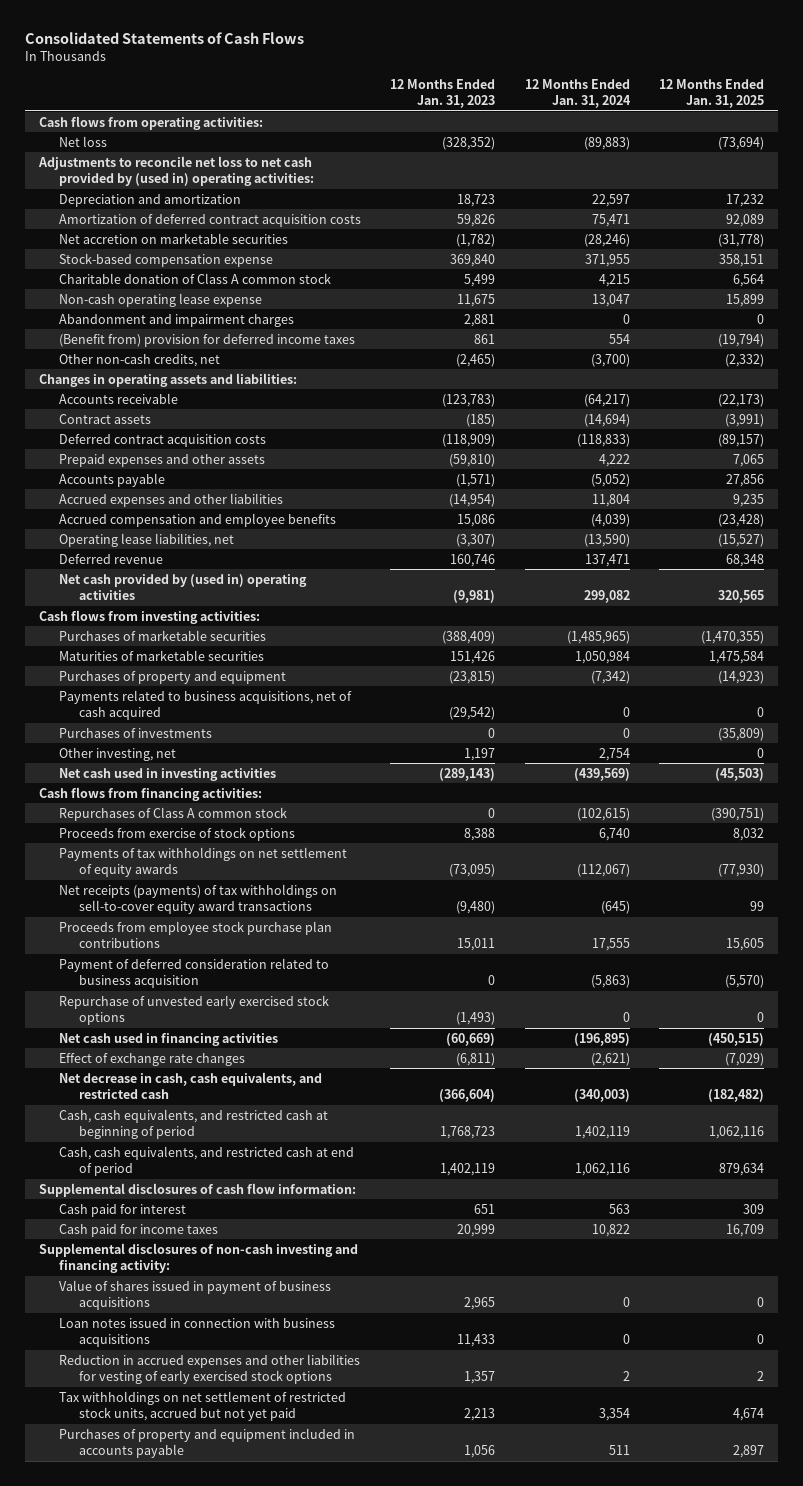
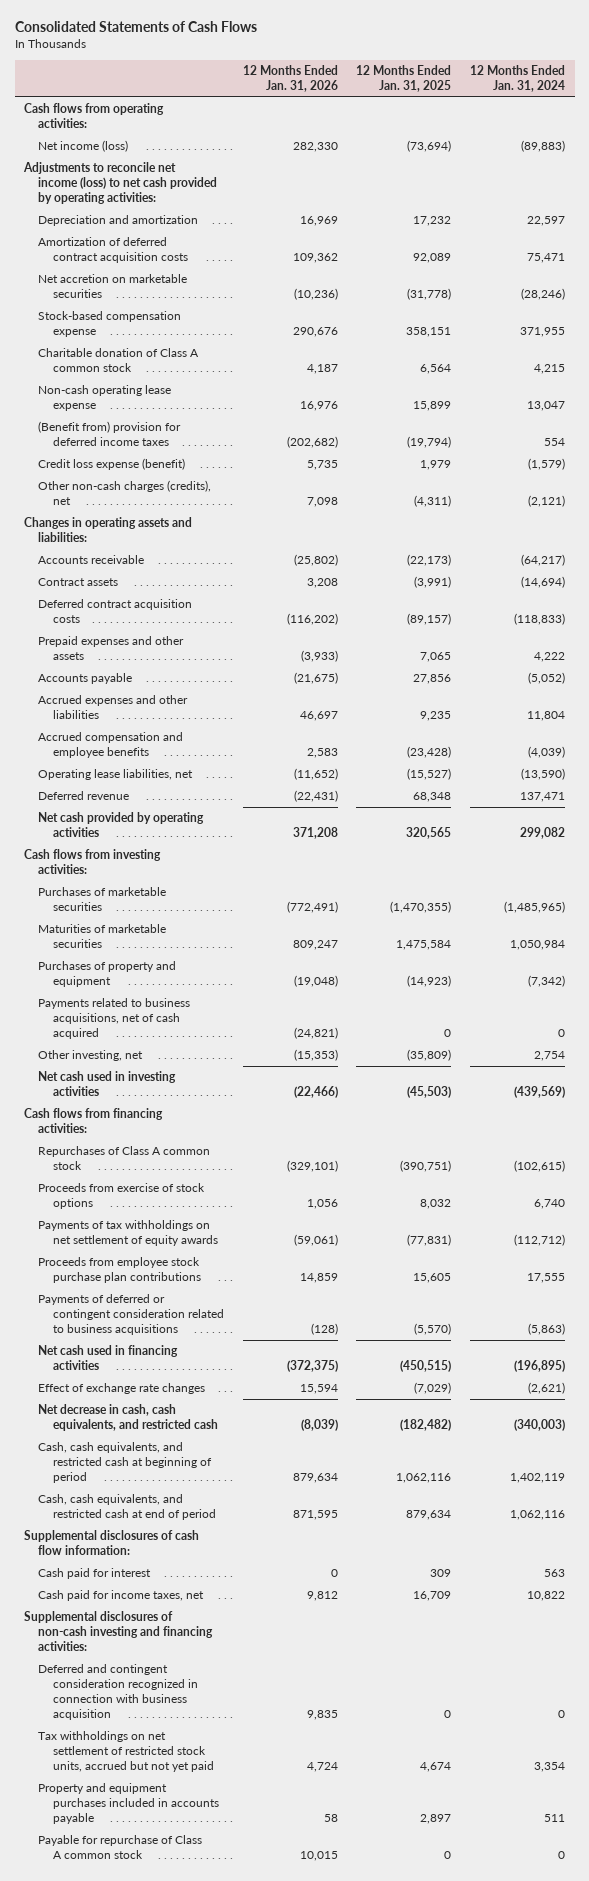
[390,78,496,108] 12 Months Ended Jan. 31, 2023 -> none
none -> [242,64,338,92] 12 Months Ended Jan. 31, 2026
[59,135,108,147] Net loss -> [38,140,129,153] Net income (loss)
[38,155,315,187] Adjustments to reconcile net loss to net cash provided by (used in) operating activities: -> [22,162,218,205] Adjustments to reconcile net income (loss) to net cash provided by operating activities:
[59,313,295,327] Abandonment and impairment charges -> none
none -> [38,458,186,471] Credit loss expense (benefit)
[59,353,221,367] Other non-cash credits, net -> [38,480,212,506] Other non-cash charges (credits), net
[590,353,630,367] (3,700) -> [528,495,566,508] (2,121)
[724,353,764,367] (2,332) -> [414,495,452,508] (4,311)
[59,573,308,601] Net cash provided by (used in) operating activities -> [38,812,205,838] Net cash provided by operating activities
[59,727,213,738] Purchases of investments -> none
[756,747,764,758] 0 -> [407,1049,452,1062] (35,809)
[59,883,338,915] Net receipts (payments) of tax withholdings on sell-to-cover equity award transactions -> none
[576,864,630,878] (112,067) -> [514,1234,566,1247] (112,712)
[717,864,764,878] (77,930) -> [407,1234,452,1247] (77,831)
[59,994,330,1026] Repurchase of unvested early exercised stock options -> none
[59,957,330,989] Payment of deferred consideration related to business acquisition -> [38,1294,224,1336] Payments of deferred or contingent consideration related to business acquisitions
[59,1279,332,1311] Value of shares issued in payment of business acquisitions -> none
[59,1353,361,1385] Reduction in accrued expenses and other liabilities for vesting of early exercised stock options -> none
[59,1223,219,1237] Cash paid for income taxes -> [38,1590,205,1602] Cash paid for income taxes, net
[39,1242,359,1274] Supplemental disclosures of non-cash investing and financing activity: -> [23,1611,214,1652] Supplemental disclosures of non-cash investing and financing activities:
[59,1317,336,1348] Loan notes issued in connection with business acquisitions -> [38,1664,198,1720] Deferred and contingent consideration recognized in connection with business acquisition
[59,1427,356,1459] Purchases of property and equipment included in accounts payable -> [38,1783,219,1825] Property and equipment purchases included in accounts payable
none -> [38,1835,203,1860] Payable for repurchase of Class A common stock

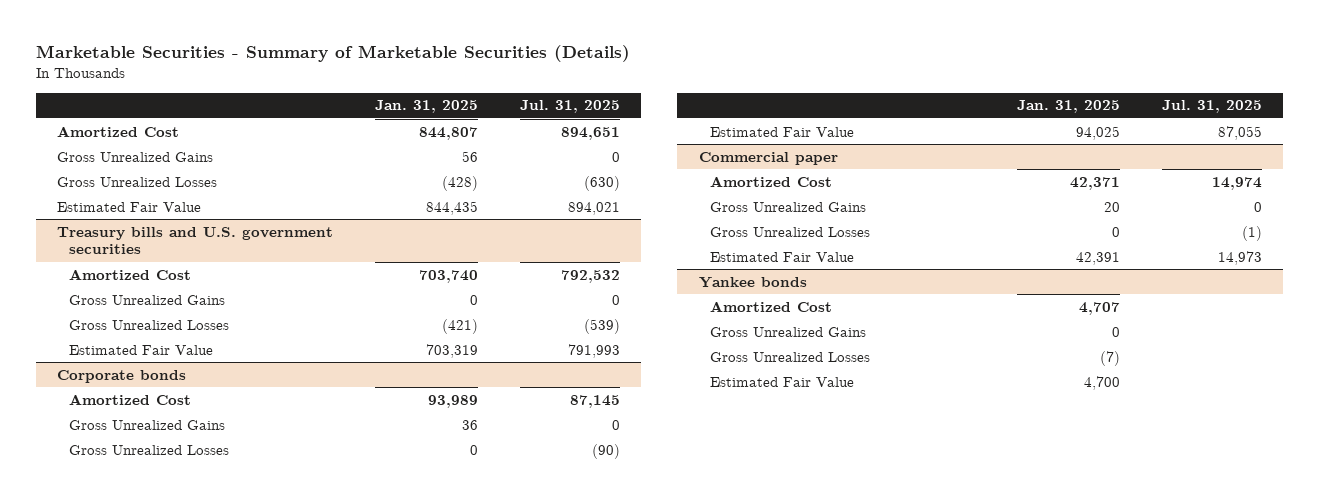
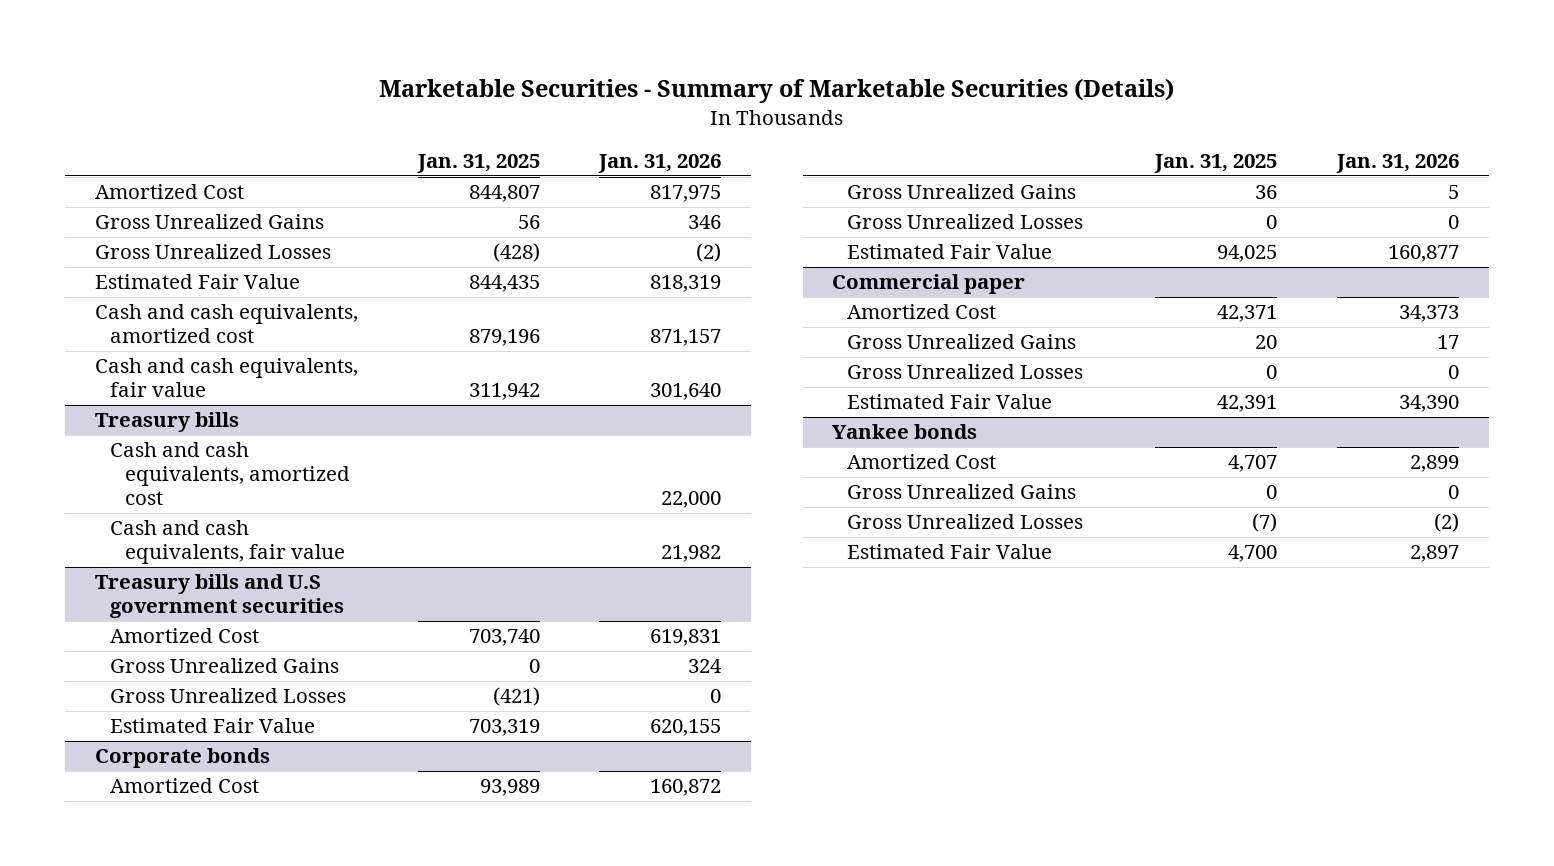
[519,100,620,114] Jul. 31, 2025 -> none
none -> [598,153,722,173] Jan. 31, 2026
none -> [95,304,359,344] Cash and cash equivalents, amortized cost
none -> [95,358,359,398] Cash and cash equivalents, fair value
none -> [95,412,240,433] Treasury bills
none -> [109,442,350,506] Cash and cash equivalents, amortized cost
none -> [109,520,345,565] Cash and cash equivalents, fair value
[56,226,333,255] Treasury bills and U.S. government securities -> [95,574,344,619] Treasury bills and U.S government securities

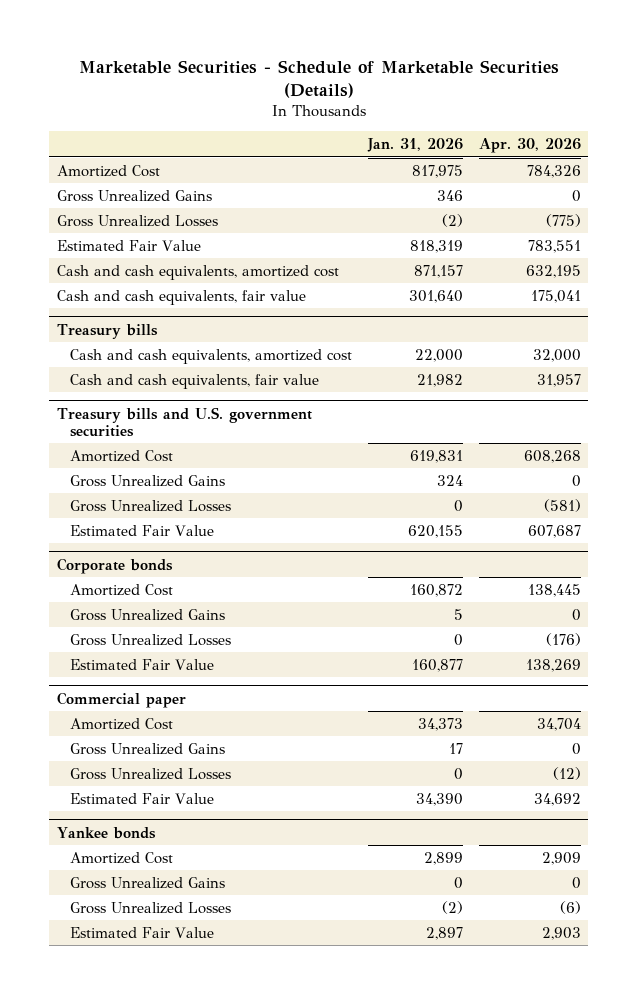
[378,78,1174,104] Marketable Securities - Summary of Marketable Securities (Details) -> [78,59,559,99] Marketable Securities - Schedule of Marketable Securities (Details)
[416,153,540,173] Jan. 31, 2025 -> none
none -> [478,138,581,154] Apr. 30, 2026
[95,574,344,619] Treasury bills and U.S government securities -> [57,406,313,437] Treasury bills and U.S. government securities

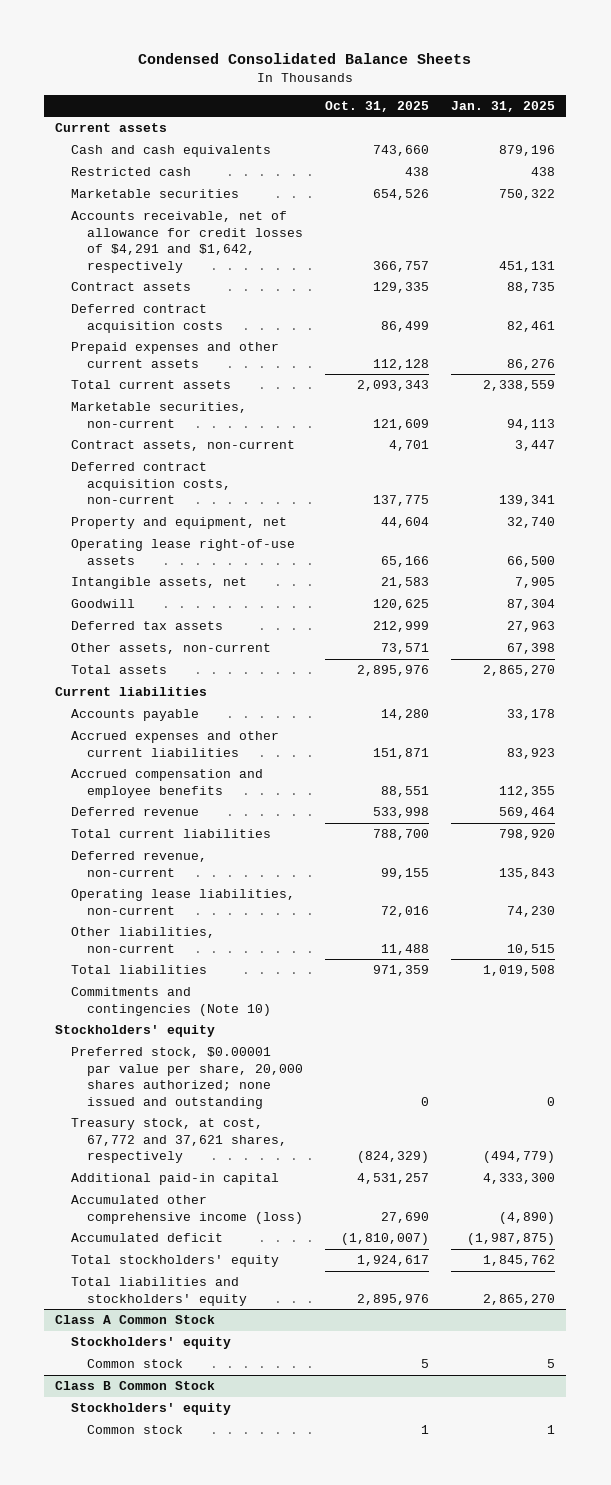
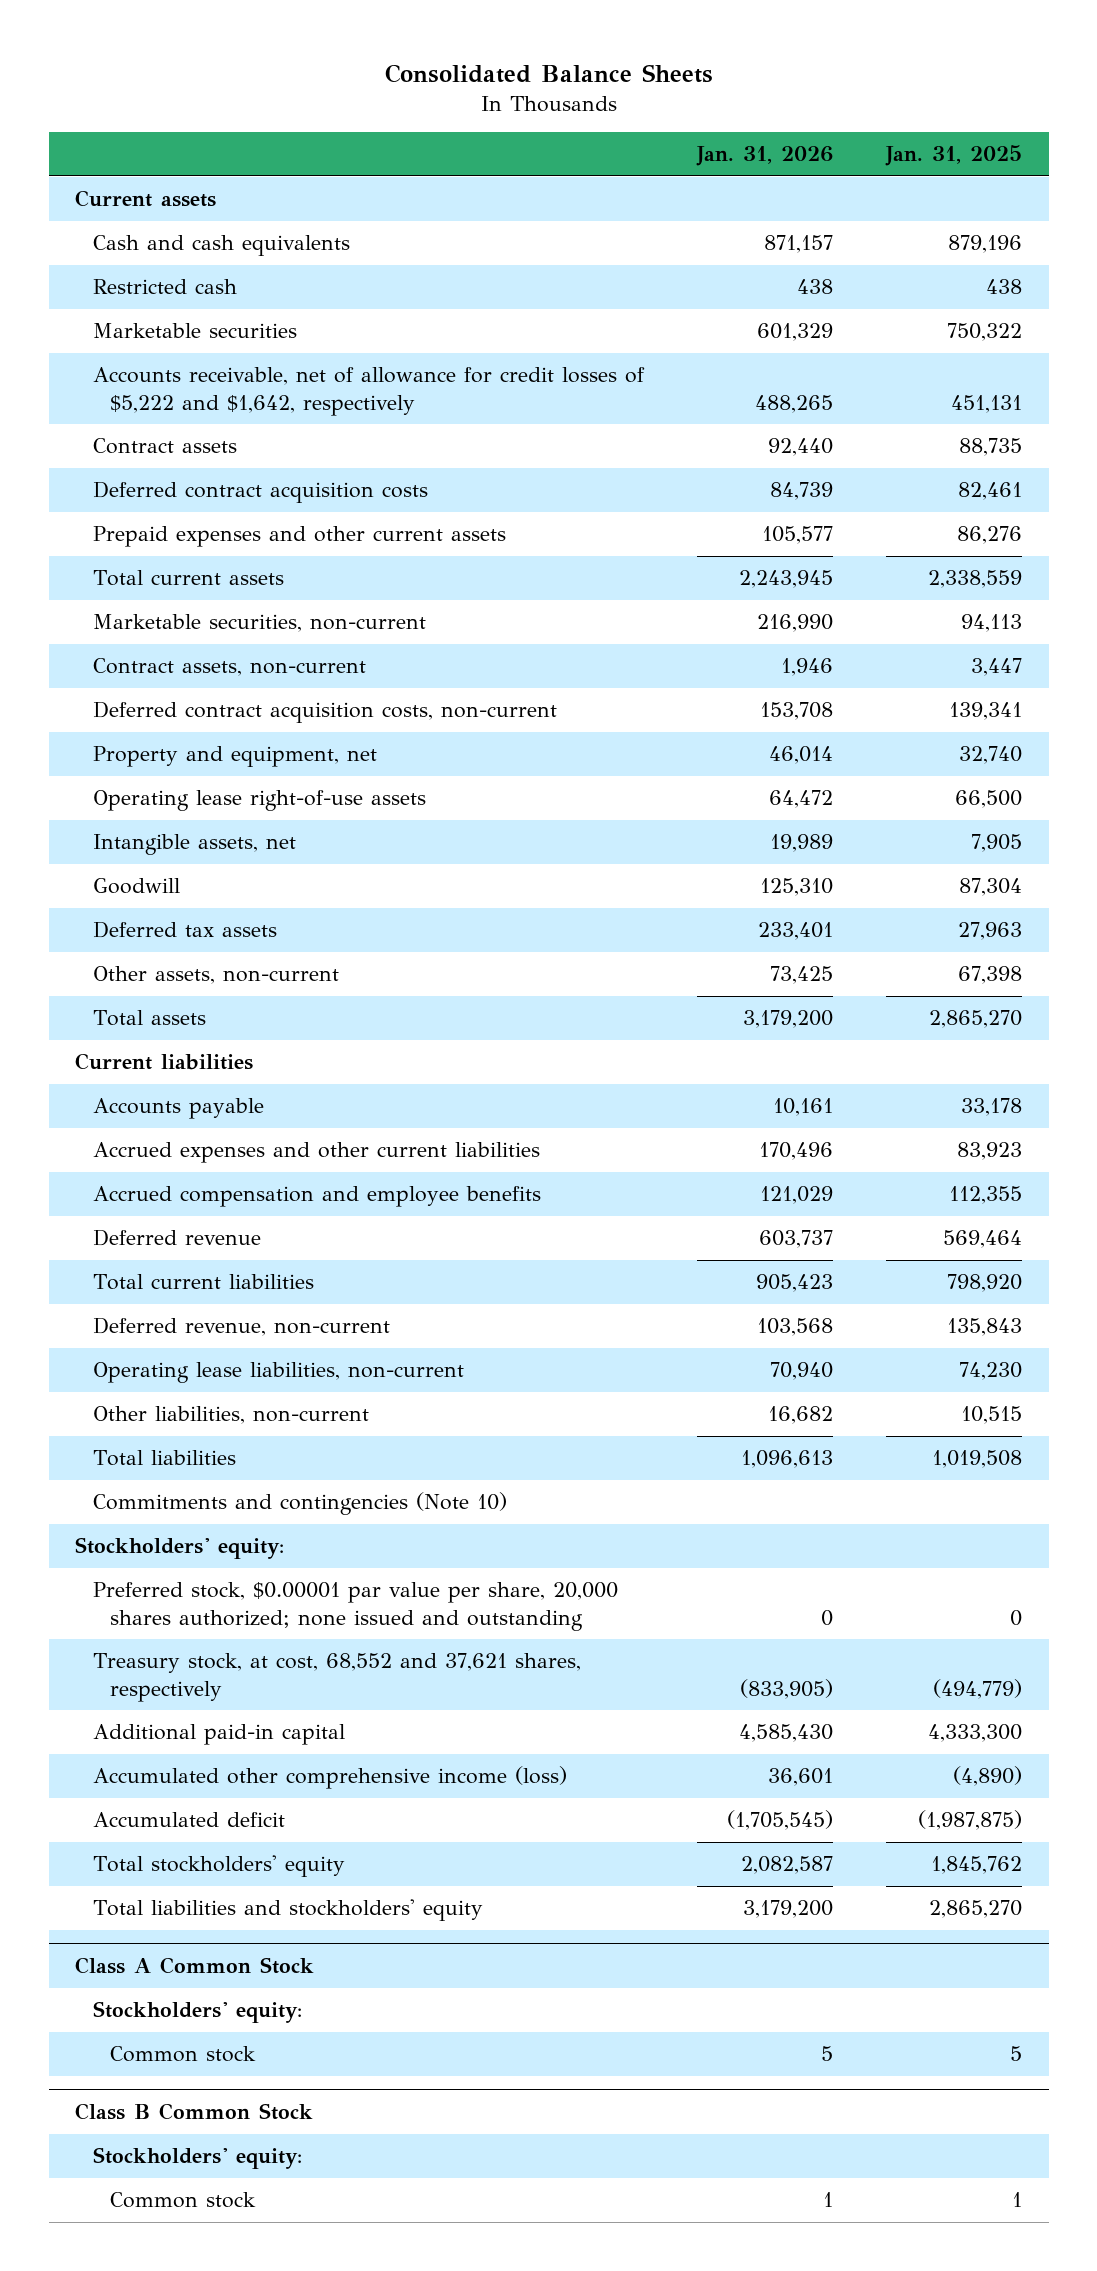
[138,53,472,65] Condensed Consolidated Balance Sheets -> [384,63,713,83] Consolidated Balance Sheets
[325,100,430,112] Oct. 31, 2025 -> none
none -> [695,146,833,167] Jan. 31, 2026
[71,211,304,273] Accounts receivable, net of allowance for credit losses of $4,291 and $1,642, respectively -> [92,367,645,416] Accounts receivable, net of allowance for credit losses of $5,222 and $1,642, respectively
[55,1025,216,1038] Stockholders' equity -> [75,1537,285,1560] Stockholders' equity:
[71,1118,288,1164] Treasury stock, at cost, 67,772 and 37,621 shares, respectively -> [92,1653,581,1702] Treasury stock, at cost, 68,552 and 37,621 shares, respectively
[71,1337,232,1350] Stockholders' equity -> [92,2001,302,2024] Stockholders' equity:
[71,1403,232,1416] Stockholders' equity -> [92,2147,302,2170] Stockholders' equity:

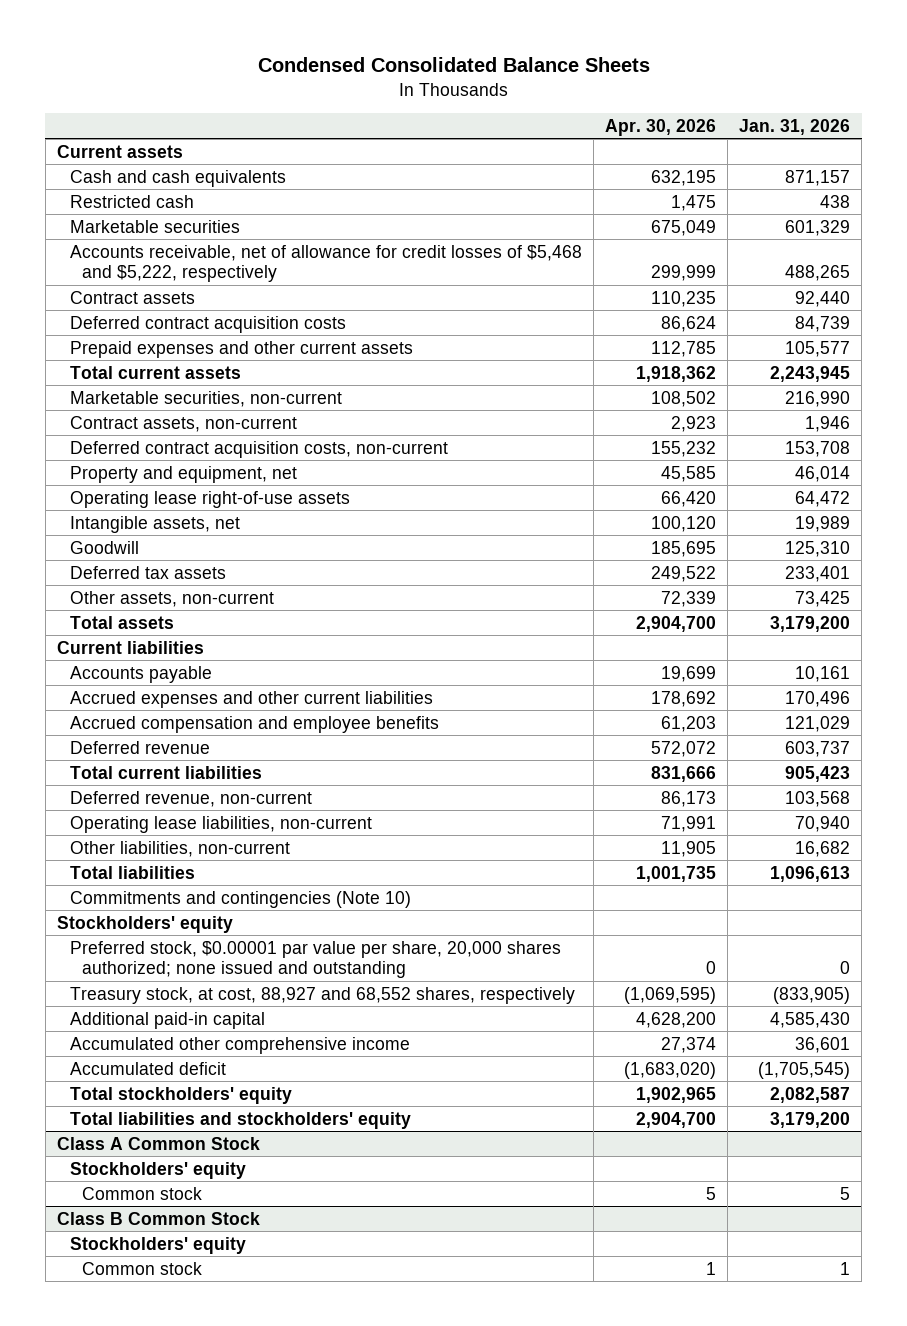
[384,63,713,83] Consolidated Balance Sheets -> [257,57,650,73] Condensed Consolidated Balance Sheets
[885,145,1023,167] Jan. 31, 2025 -> none
none -> [604,118,716,136] Apr. 30, 2026
[92,367,645,416] Accounts receivable, net of allowance for credit losses of $5,222 and $1,642, respectively -> [69,244,582,283] Accounts receivable, net of allowance for credit losses of $5,468 and $5,222, respectively
[75,1537,285,1560] Stockholders' equity: -> [56,915,233,933] Stockholders' equity
[92,1653,581,1702] Treasury stock, at cost, 68,552 and 37,621 shares, respectively -> [69,986,575,1004] Treasury stock, at cost, 88,927 and 68,552 shares, respectively
[92,1766,567,1790] Accumulated other comprehensive income (loss) -> [69,1036,410,1054] Accumulated other comprehensive income
[92,2001,302,2024] Stockholders' equity: -> [69,1161,246,1179] Stockholders' equity
[92,2147,302,2170] Stockholders' equity: -> [69,1236,246,1254] Stockholders' equity

